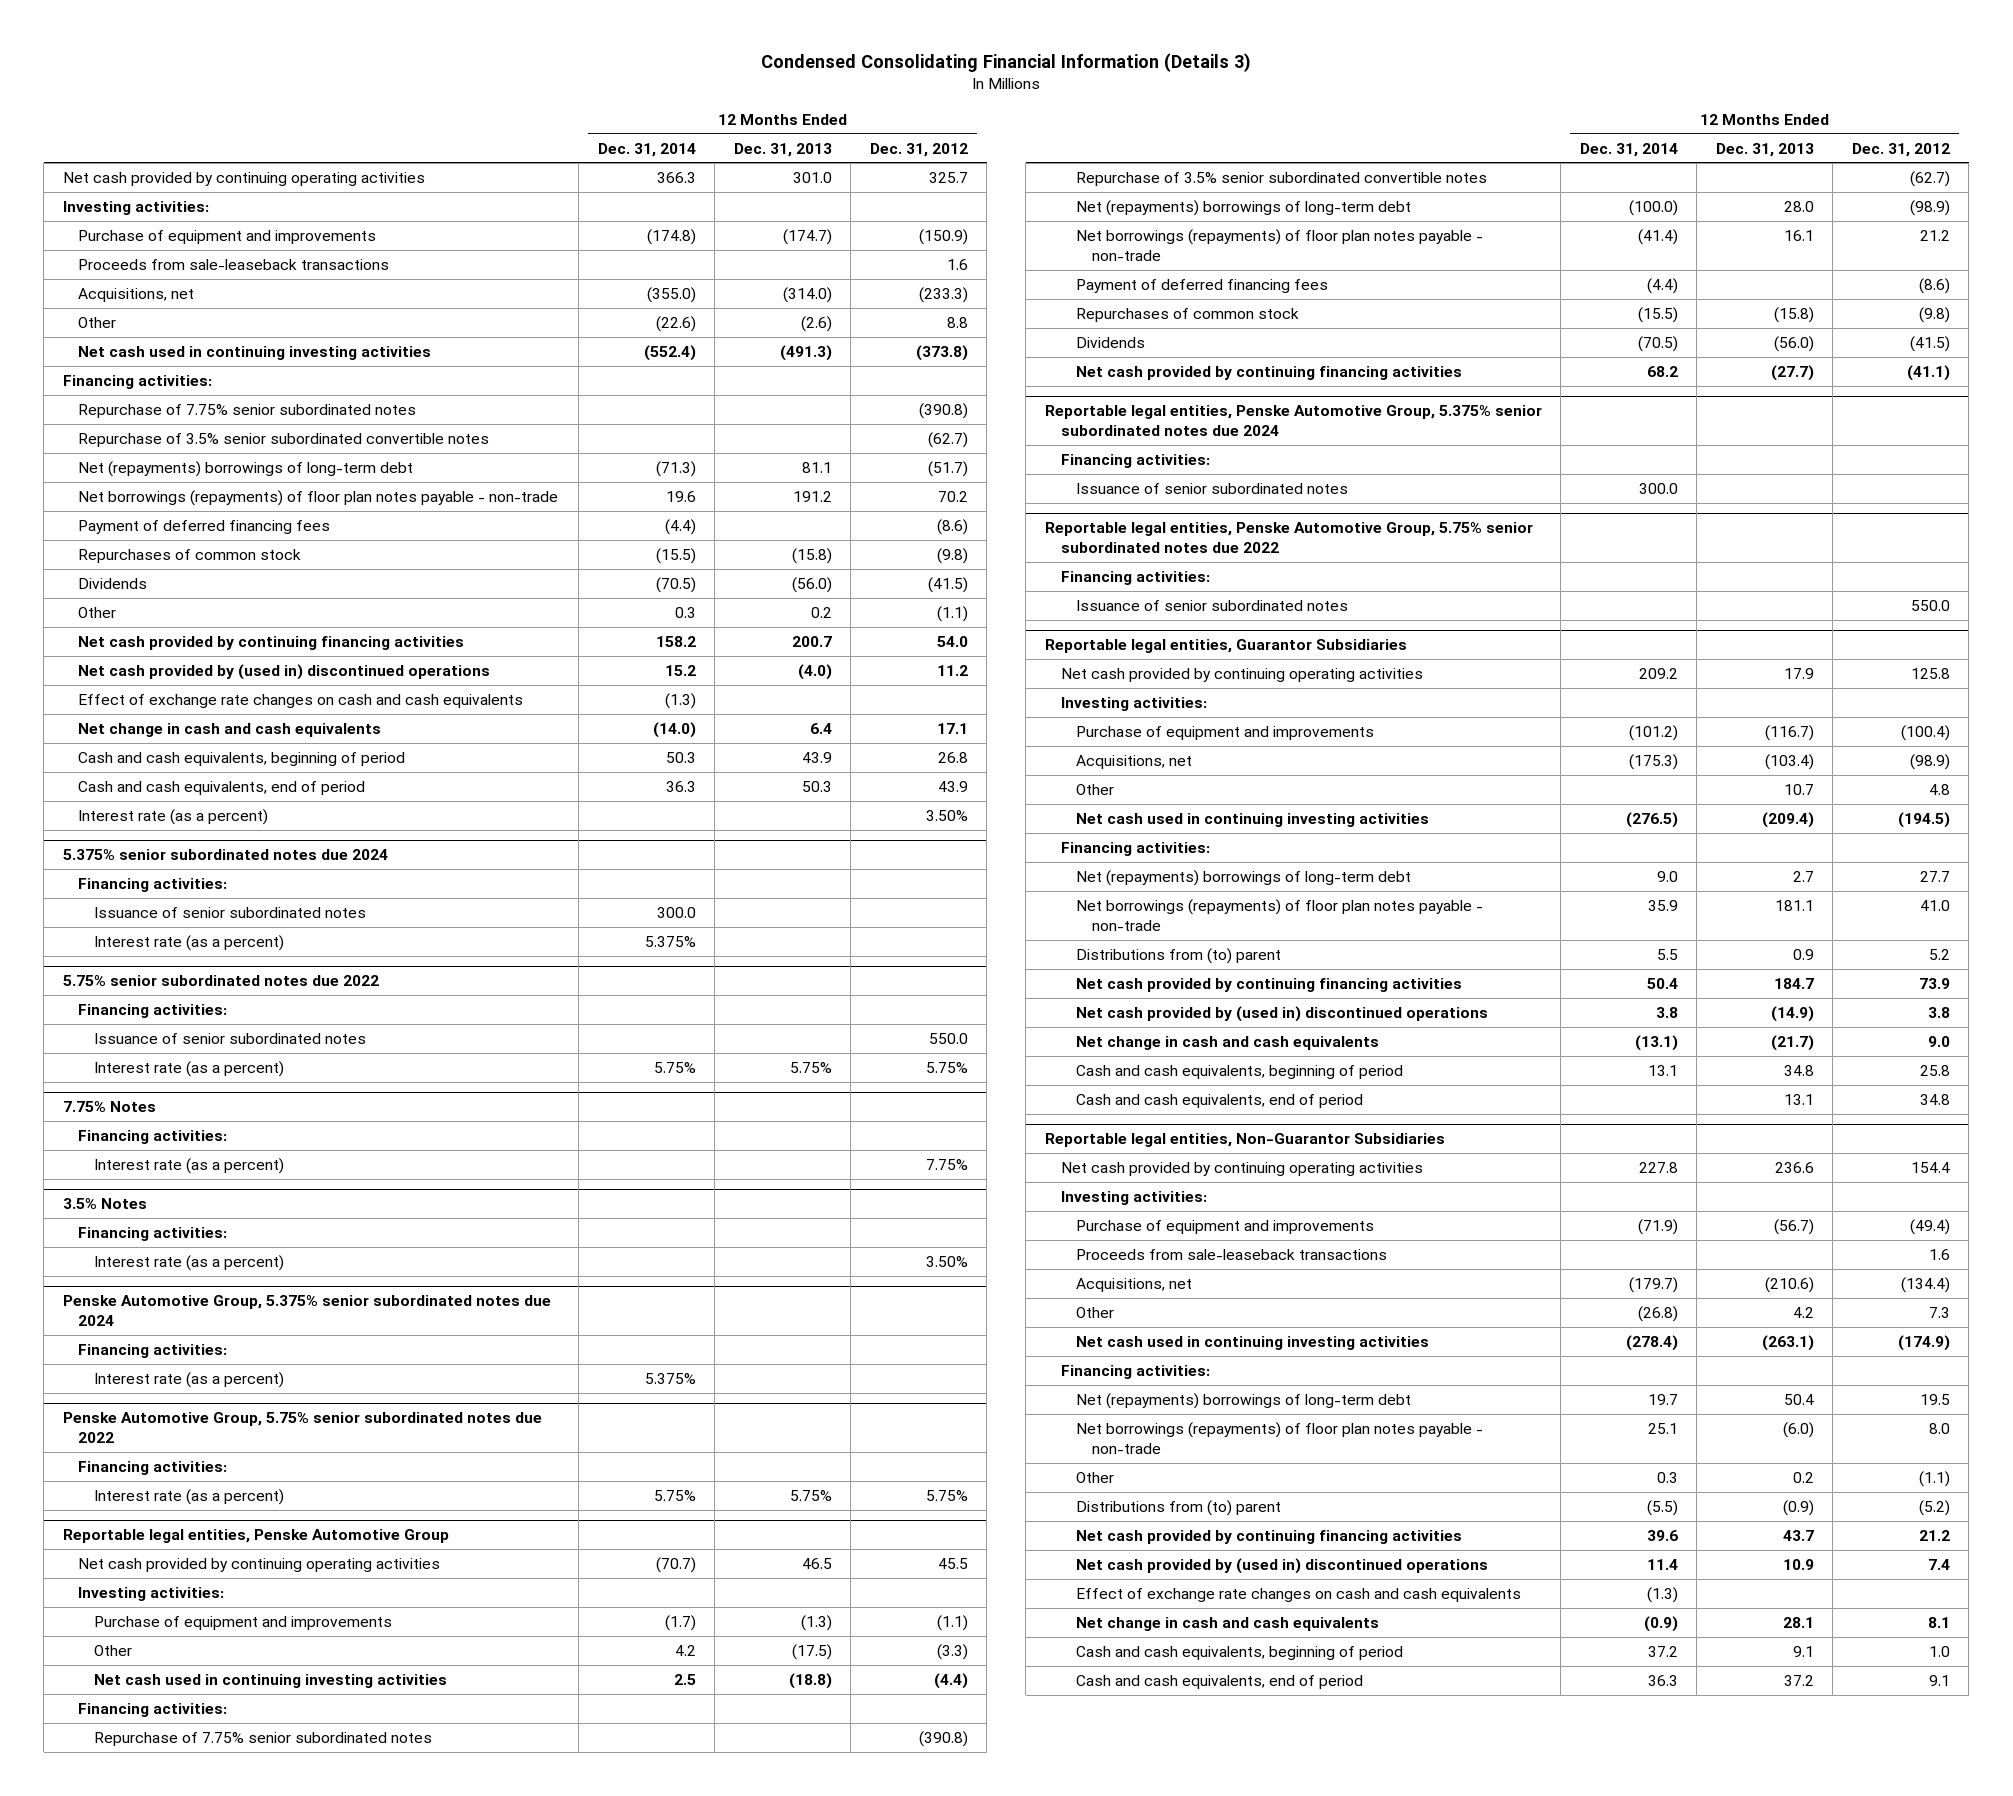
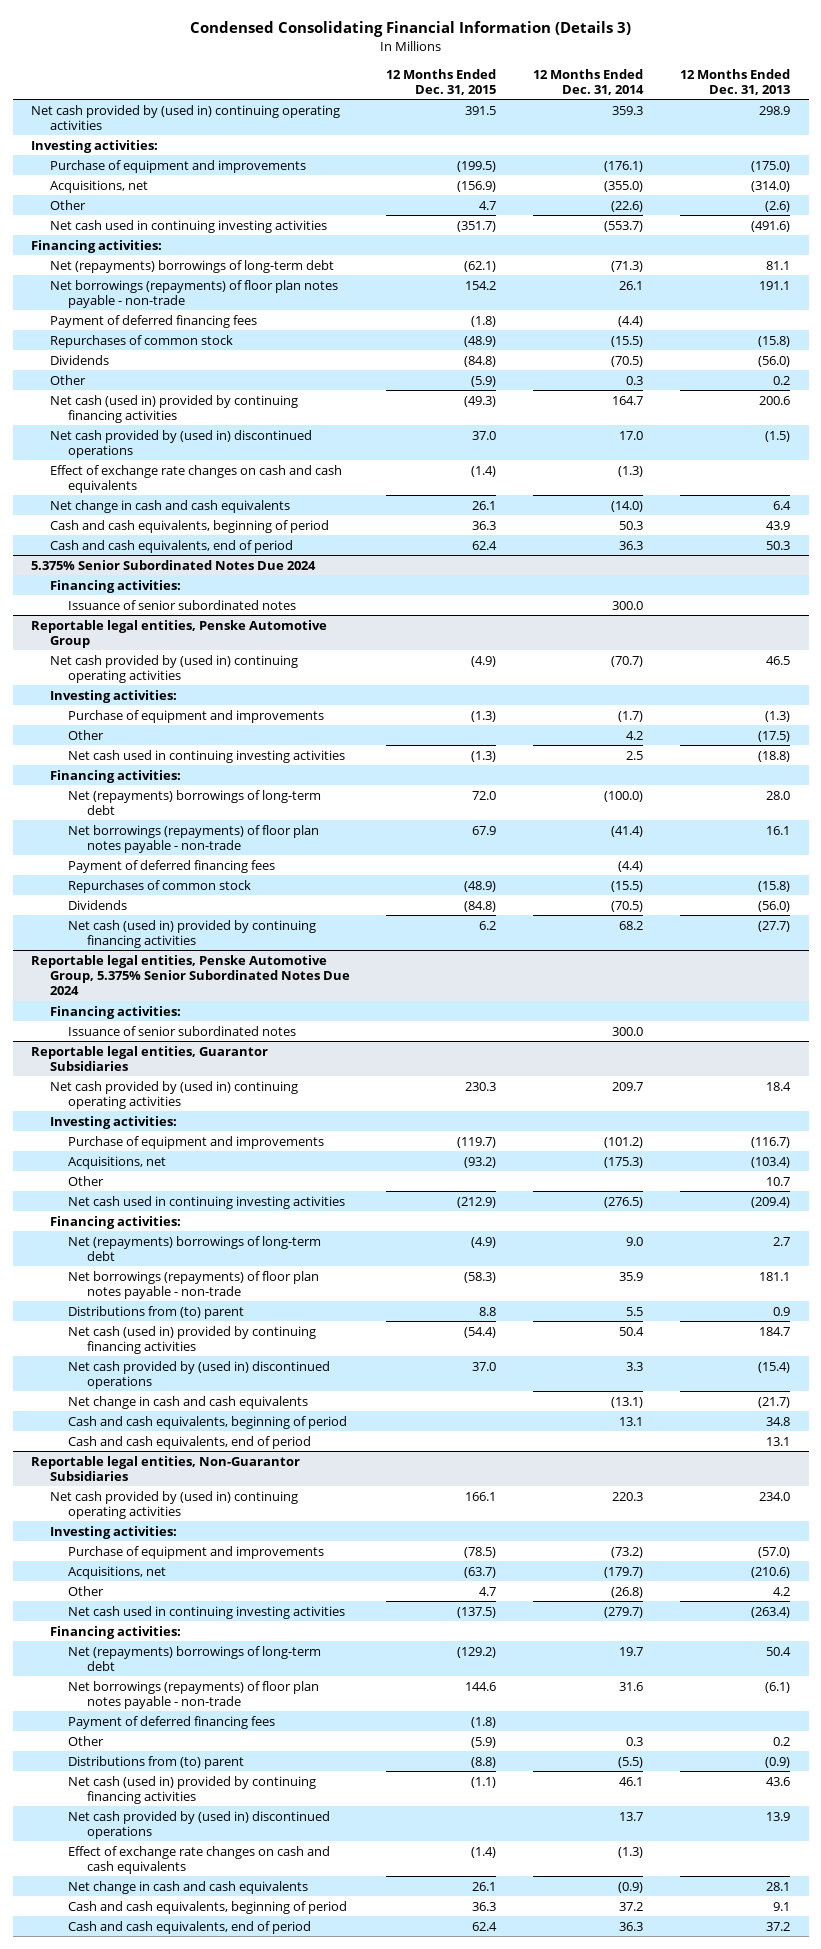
[869,142,968,157] Dec. 31, 2012 -> none
none -> [386,68,497,95] 12 Months Ended Dec. 31, 2015
[62,171,425,186] Net cash provided by continuing operating activities -> [31,104,341,131] Net cash provided by (used in) continuing operating activities
[656,171,696,183] 366.3 -> [612,105,644,115] 359.3
[792,171,832,183] 301.0 -> [759,105,791,115] 298.9
[78,258,390,270] Proceeds from sale-leaseback transactions -> none
[646,228,696,245] (174.8) -> [604,160,644,172] (176.1)
[782,228,832,245] (174.7) -> [751,160,791,172] (175.0)
[643,344,696,361] (552.4) -> [604,220,644,232] (553.7)
[779,344,832,361] (491.3) -> [751,220,791,232] (491.6)
[78,403,417,418] Repurchase of 7.75% senior subordinated notes -> none
[78,432,490,447] Repurchase of 3.5% senior subordinated convertible notes -> none
[665,490,696,502] 19.6 -> [619,280,644,290] 26.1
[792,490,832,502] 191.2 -> [759,280,791,290] 191.1
[78,635,465,650] Net cash provided by continuing financing activities -> [49,394,298,424] Net cash (used in) provided by continuing financing activities
[655,635,696,647] 158.2 -> [612,395,644,405] 164.7
[791,635,832,647] 200.7 -> [759,395,791,405] 200.6
[664,664,696,676] 15.2 -> [619,430,644,440] 17.0
[797,663,832,680] (4.0) -> [765,430,791,442] (1.5)
[78,808,269,825] Interest rate (as a percent) -> none
[62,848,388,860] 5.375% senior subordinated notes due 2024 -> [31,559,317,570] 5.375% Senior Subordinated Notes Due 2024
[94,934,285,951] Interest rate (as a percent) -> none
[62,974,379,986] 5.75% senior subordinated notes due 2022 -> none
[78,1003,228,1018] Financing activities: -> none
[94,1032,367,1044] Issuance of senior subordinated notes -> none
[94,1060,285,1077] Interest rate (as a percent) -> none
[62,1100,156,1112] 7.75% Notes -> none
[78,1129,228,1144] Financing activities: -> none
[94,1157,285,1174] Interest rate (as a percent) -> none
[62,1197,147,1209] 3.5% Notes -> none
[78,1226,228,1241] Financing activities: -> none
[94,1254,285,1271] Interest rate (as a percent) -> none
[62,1294,551,1327] Penske Automotive Group, 5.375% senior subordinated notes due 2024 -> none
[78,1343,228,1358] Financing activities: -> none
[94,1371,285,1388] Interest rate (as a percent) -> none
[62,1411,542,1444] Penske Automotive Group, 5.75% senior subordinated notes due 2022 -> none
[78,1460,228,1475] Financing activities: -> none
[94,1488,285,1505] Interest rate (as a percent) -> none
[78,1557,441,1572] Net cash provided by continuing operating activities -> [49,654,298,684] Net cash provided by (used in) continuing operating activities
[94,1731,433,1746] Repurchase of 7.75% senior subordinated notes -> none
[1076,171,1488,186] Repurchase of 3.5% senior subordinated convertible notes -> none
[1076,365,1463,380] Net cash provided by continuing financing activities -> [68,919,317,949] Net cash (used in) provided by continuing financing activities
[1044,404,1542,437] Reportable legal entities, Penske Automotive Group, 5.375% senior subordinated notes due 2024 -> [31,954,350,996] Reportable legal entities, Penske Automotive Group, 5.375% Senior Subordinated Notes Due 2024
[1044,521,1533,554] Reportable legal entities, Penske Automotive Group, 5.75% senior subordinated notes due 2022 -> none
[1060,570,1210,585] Financing activities: -> none
[1076,599,1349,611] Issuance of senior subordinated notes -> none
[1060,667,1423,682] Net cash provided by continuing operating activities -> [49,1080,298,1110] Net cash provided by (used in) continuing operating activities
[1638,667,1678,679] 209.2 -> [612,1081,644,1091] 209.7
[1783,667,1814,679] 17.9 -> [766,1081,792,1091] 18.4
[1076,977,1463,992] Net cash provided by continuing financing activities -> [68,1325,317,1355] Net cash (used in) provided by continuing financing activities
[1655,1006,1678,1018] 3.8 -> [626,1361,644,1371] 3.3
[1770,1005,1814,1022] (14.9) -> [758,1361,791,1373] (15.4)
[1060,1161,1423,1176] Net cash provided by continuing operating activities -> [49,1490,298,1520] Net cash provided by (used in) continuing operating activities
[1638,1161,1678,1173] 227.8 -> [612,1491,644,1501] 220.3
[1774,1161,1814,1173] 236.6 -> [759,1491,791,1501] 234.0
[1076,1248,1388,1260] Proceeds from sale-leaseback transactions -> none
[1637,1218,1678,1235] (71.9) -> [611,1546,644,1558] (73.2)
[1773,1218,1814,1235] (56.7) -> [758,1546,791,1558] (57.0)
[1625,1334,1678,1351] (278.4) -> [604,1606,644,1618] (279.7)
[1761,1334,1814,1351] (263.1) -> [751,1606,791,1618] (263.4)
[1647,1422,1678,1434] 25.1 -> [619,1681,644,1691] 31.6
[1782,1421,1814,1438] (6.0) -> [765,1681,791,1693] (6.1)
none -> [68,1715,276,1729] Payment of deferred financing fees
[1076,1529,1463,1544] Net cash provided by continuing financing activities -> [68,1775,317,1805] Net cash (used in) provided by continuing financing activities
[1646,1529,1678,1541] 39.6 -> [619,1776,644,1786] 46.1
[1782,1529,1814,1541] 43.7 -> [766,1776,791,1786] 43.6
[1646,1558,1678,1570] 11.4 -> [619,1811,644,1821] 13.7
[1782,1558,1814,1570] 10.9 -> [766,1811,791,1821] 13.9

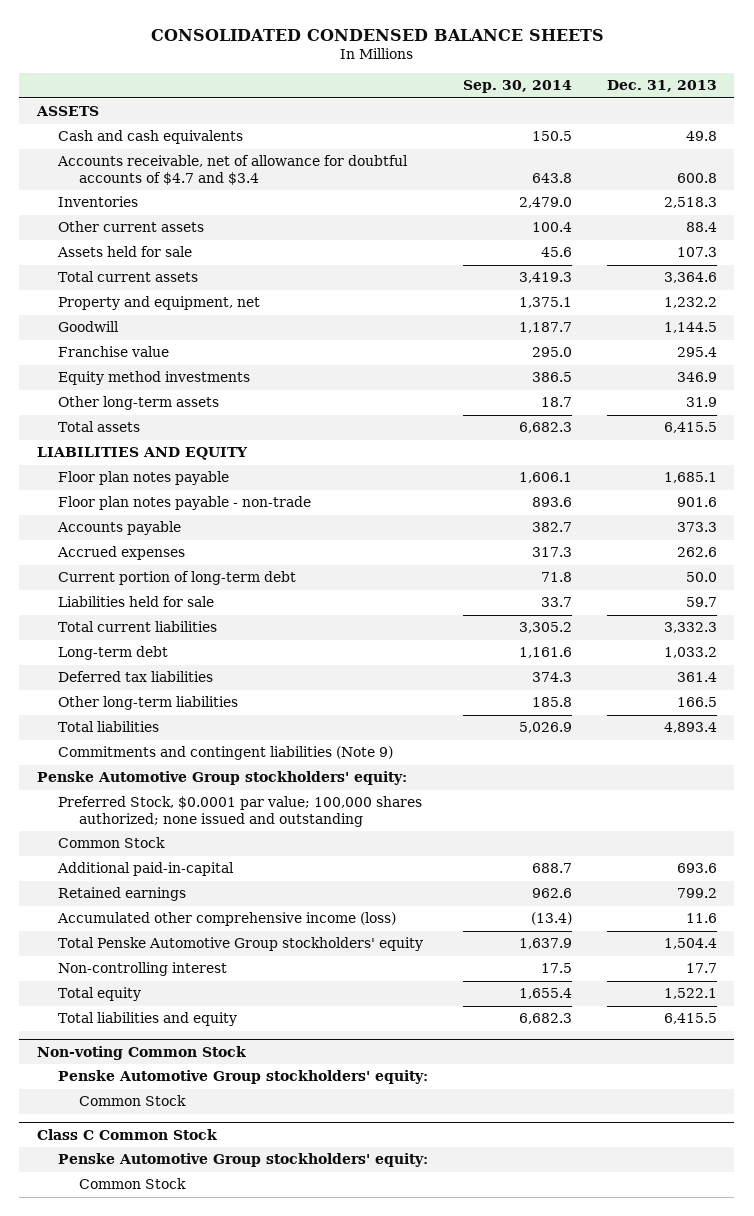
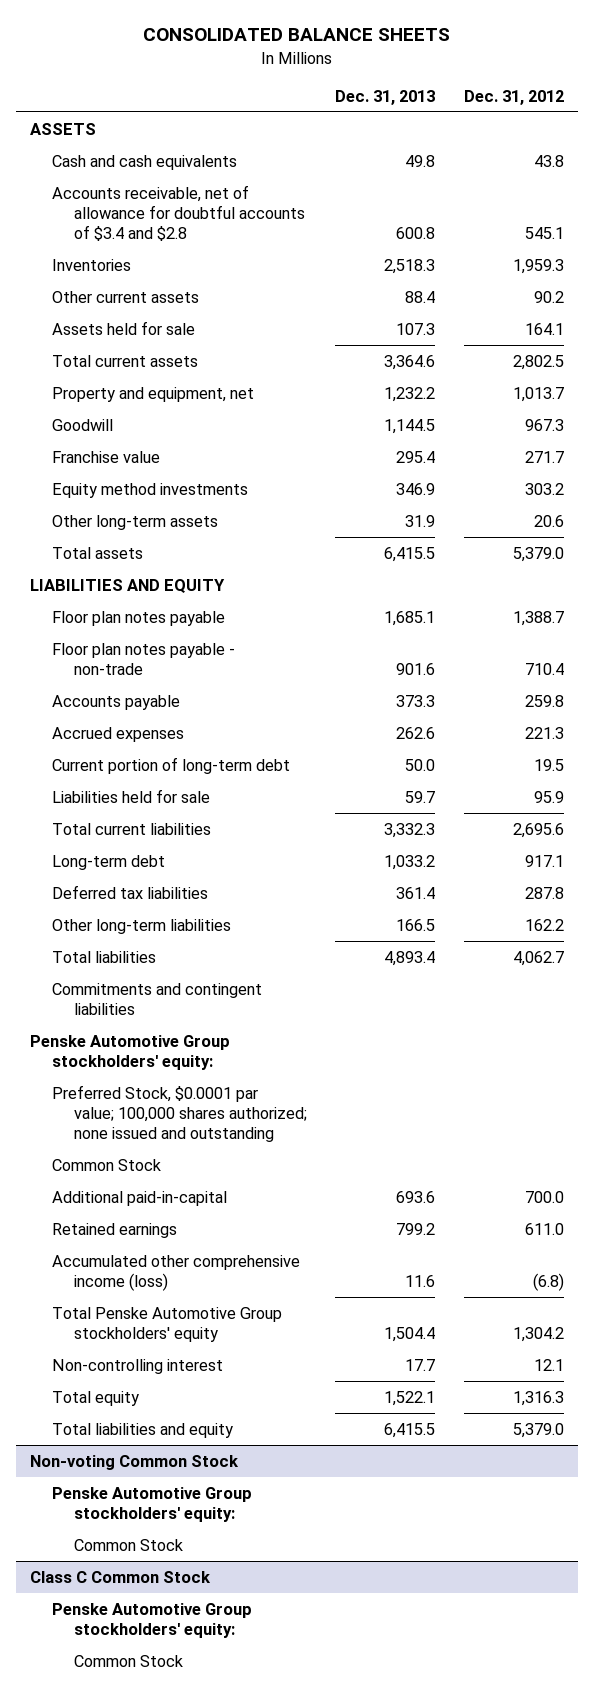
[150,28,604,41] CONSOLIDATED CONDENSED BALANCE SHEETS -> [142,28,450,42] CONSOLIDATED BALANCE SHEETS
[462,80,572,94] Sep. 30, 2014 -> none
none -> [463,89,564,105] Dec. 31, 2012
[57,155,409,186] Accounts receivable, net of allowance for doubtful accounts of $4.7 and $3.4 -> [51,184,306,242] Accounts receivable, net of allowance for doubtful accounts of $3.4 and $2.8
[58,746,394,761] Commitments and contingent liabilities (Note 9) -> [51,982,262,1015] Commitments and contingent liabilities

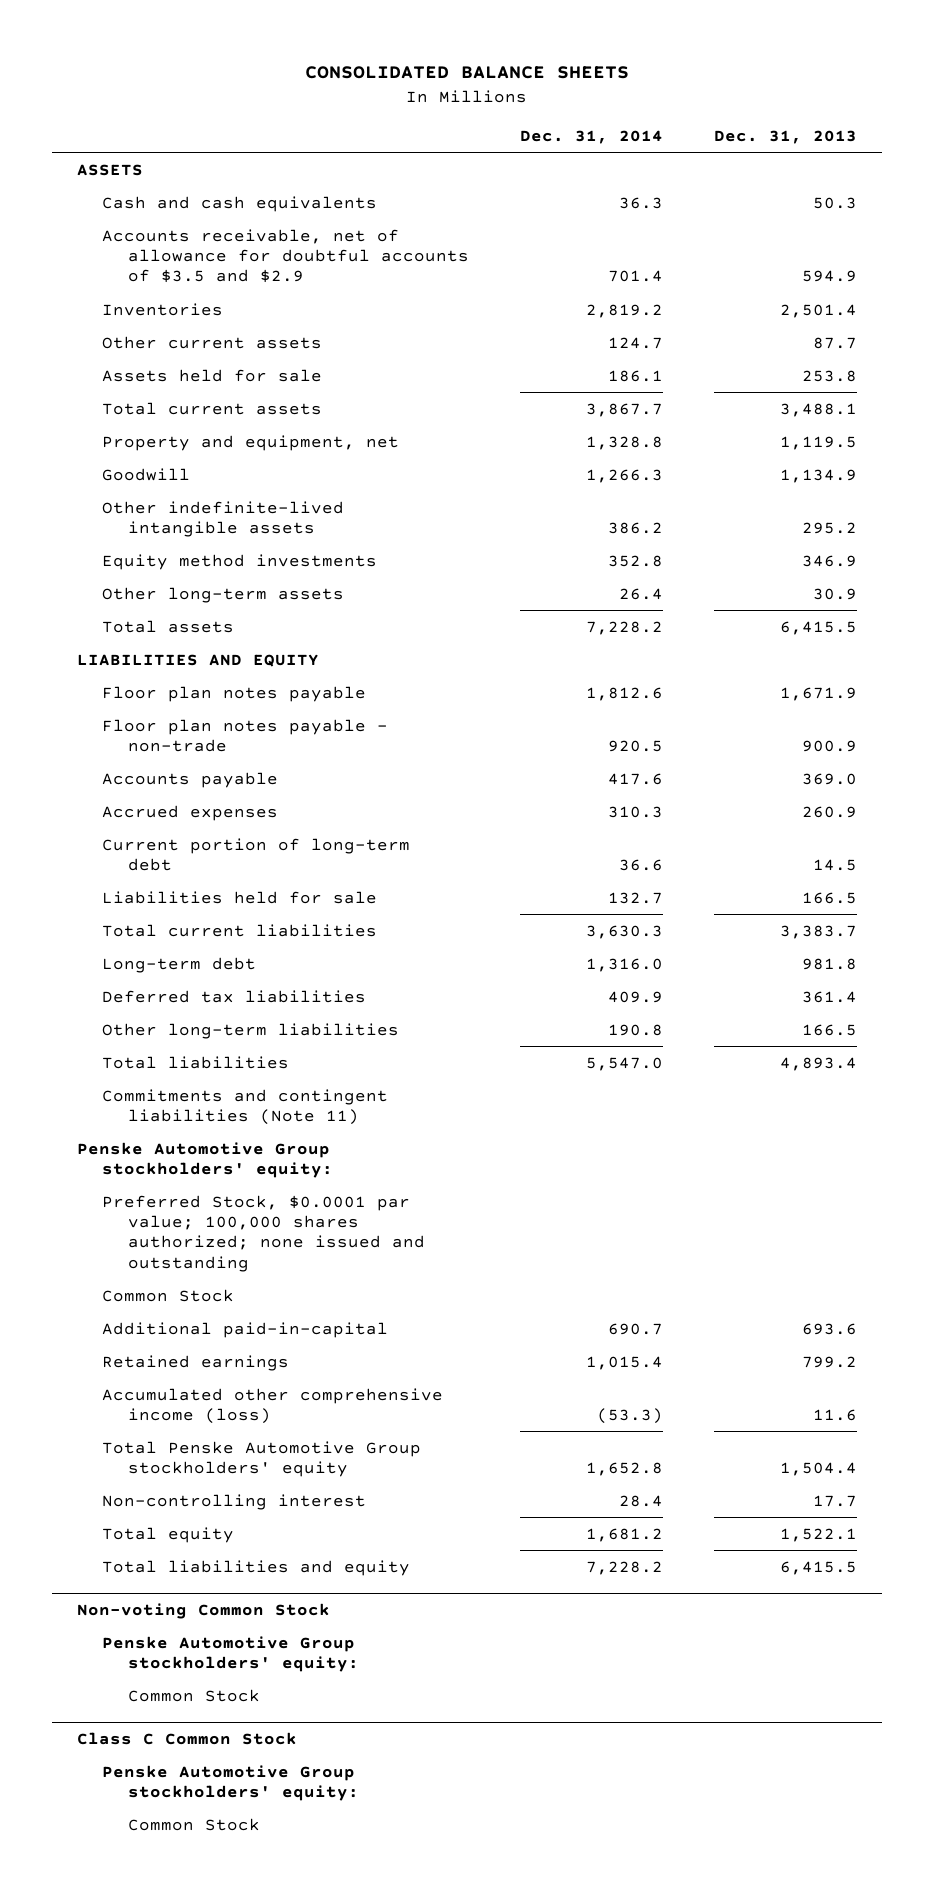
[463,89,564,105] Dec. 31, 2012 -> none
none -> [519,129,663,144] Dec. 31, 2014
[51,450,160,463] Franchise value -> none
[405,154,436,167] 49.8 -> [812,196,857,209] 50.3
[51,184,306,242] Accounts receivable, net of allowance for doubtful accounts of $3.4 and $2.8 -> [102,228,469,284] Accounts receivable, net of allowance for doubtful accounts of $3.5 and $2.9
[396,227,436,240] 600.8 -> [801,270,857,283] 594.9
[384,258,436,274] 2,518.3 -> [779,303,857,318] 2,501.4
[405,290,436,303] 88.4 -> [812,336,857,349] 87.7
[396,322,436,335] 107.3 -> [801,369,857,382] 253.8
[384,354,436,370] 3,364.6 -> [779,402,857,417] 3,488.1
[384,386,436,402] 1,232.2 -> [779,435,857,450] 1,119.5
[384,418,436,434] 1,144.5 -> [779,468,857,483] 1,134.9
none -> [102,500,345,537] Other indefinite-lived intangible assets
[405,514,436,527] 31.9 -> [812,587,857,600] 30.9
[384,610,436,626] 1,685.1 -> [779,686,857,701] 1,671.9
[396,662,436,675] 901.6 -> [801,739,857,752] 900.9
[396,694,436,707] 373.3 -> [801,772,857,785] 369.0
[396,726,436,739] 262.6 -> [801,805,857,818] 260.9
[405,758,436,771] 50.0 -> [812,858,857,871] 14.5
[405,790,436,803] 59.7 -> [801,891,857,904] 166.5
[384,822,436,838] 3,332.3 -> [779,924,857,939] 3,383.7
[384,854,436,870] 1,033.2 -> [801,957,857,970] 981.8
[51,982,262,1015] Commitments and contingent liabilities -> [102,1088,389,1125] Commitments and contingent liabilities (Note 11)

